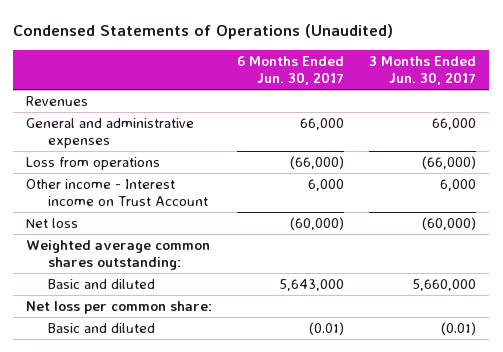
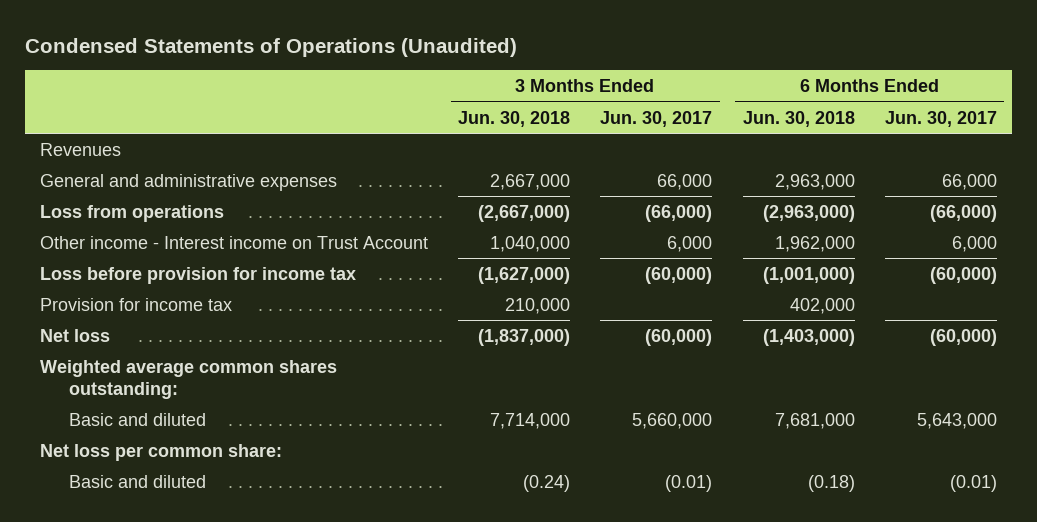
none -> [458,110,571,127] Jun. 30, 2018
none -> [742,110,855,127] Jun. 30, 2018
none -> [39,266,356,284] Loss before provision for income tax
none -> [39,297,232,311] Provision for income tax

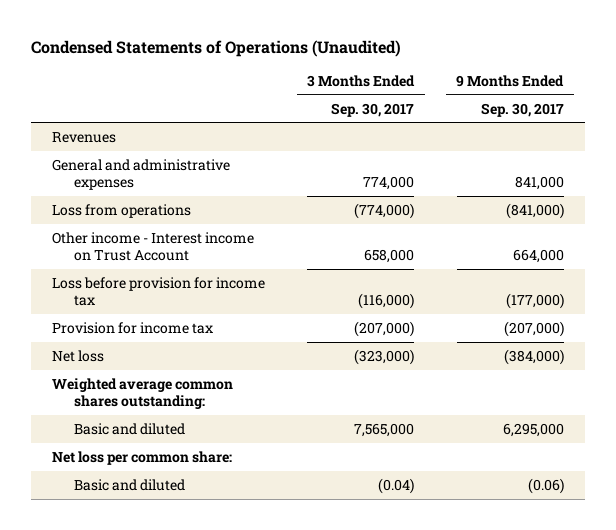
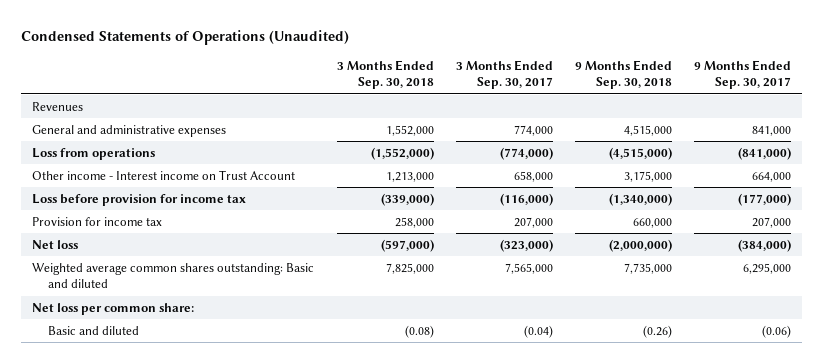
none -> [336,59,434,90] 3 Months Ended Sep. 30, 2018
none -> [574,59,672,90] 9 Months Ended Sep. 30, 2018
[354,320,415,337] (207,000) -> [513,216,553,228] 207,000
[503,320,564,337] (207,000) -> [752,216,792,228] 207,000
[52,377,234,410] Weighted average common shares outstanding: -> none
[73,422,185,435] Basic and diluted -> [32,262,315,289] Weighted average common shares outstanding: Basic and diluted

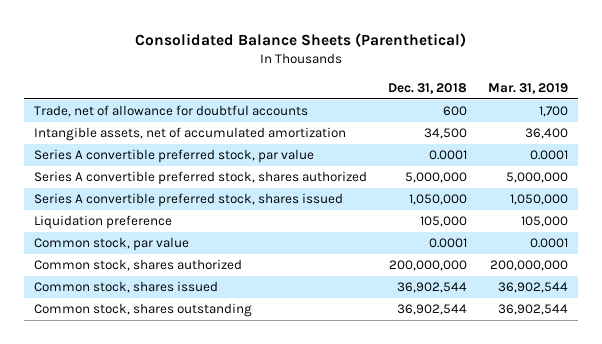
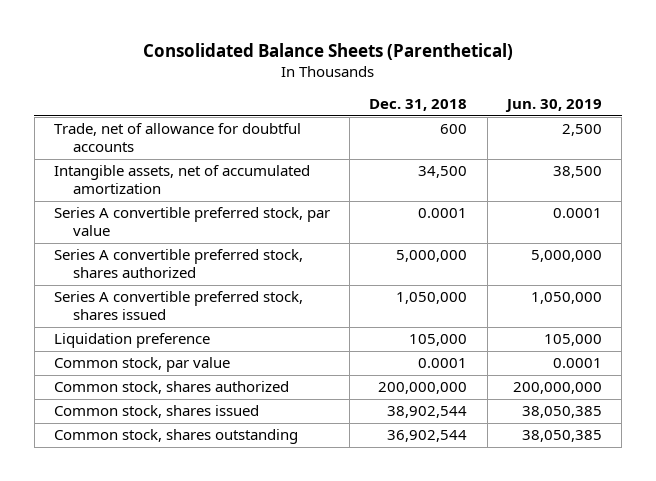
[487,82,568,94] Mar. 31, 2019 -> none
none -> [505,99,603,113] Jun. 30, 2019
[397,282,468,294] 36,902,544 -> [387,406,468,419] 38,902,544

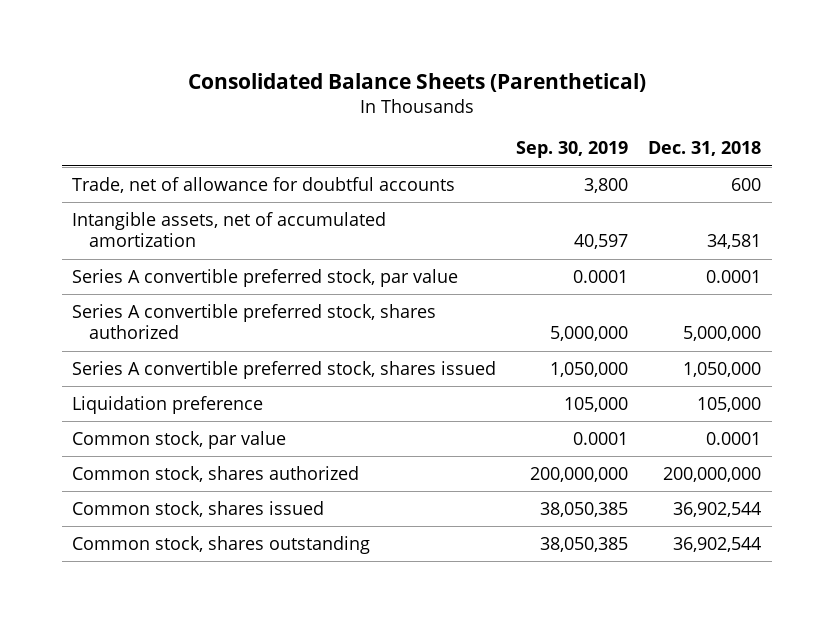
[505,99,603,113] Jun. 30, 2019 -> none
none -> [516,141,629,159] Sep. 30, 2019
[418,166,468,179] 34,500 -> [707,234,762,250] 34,581
[387,406,468,419] 38,902,544 -> [673,501,762,517] 36,902,544

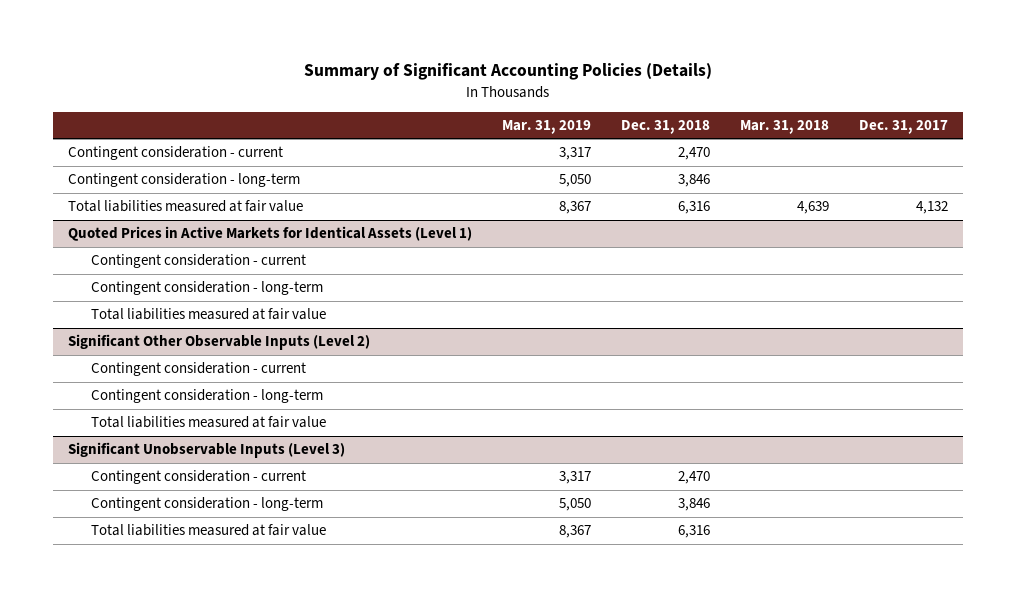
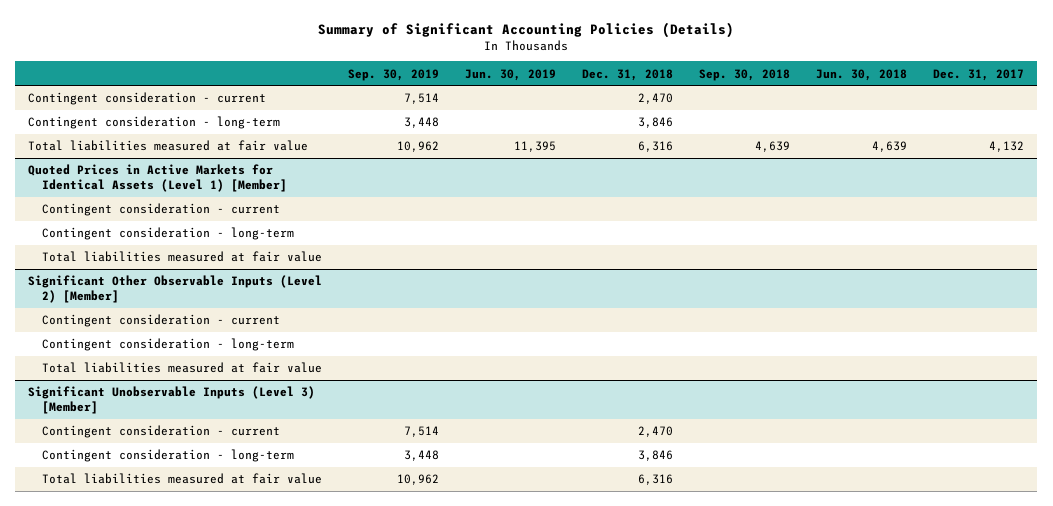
[501,119,591,134] Mar. 31, 2019 -> none
[739,119,829,134] Mar. 31, 2018 -> none
none -> [348,68,440,81] Sep. 30, 2019
none -> [465,68,557,81] Jun. 30, 2019
none -> [699,68,791,81] Sep. 30, 2018
none -> [816,68,908,81] Jun. 30, 2018
[67,226,472,242] Quoted Prices in Active Markets for Identical Assets (Level 1) -> [28,164,287,193] Quoted Prices in Active Markets for Identical Assets (Level 1) [Member]
[67,334,370,351] Significant Other Observable Inputs (Level 2) -> [28,275,323,304] Significant Other Observable Inputs (Level 2) [Member]
[67,442,345,459] Significant Unobservable Inputs (Level 3) -> [28,386,316,415] Significant Unobservable Inputs (Level 3) [Member]

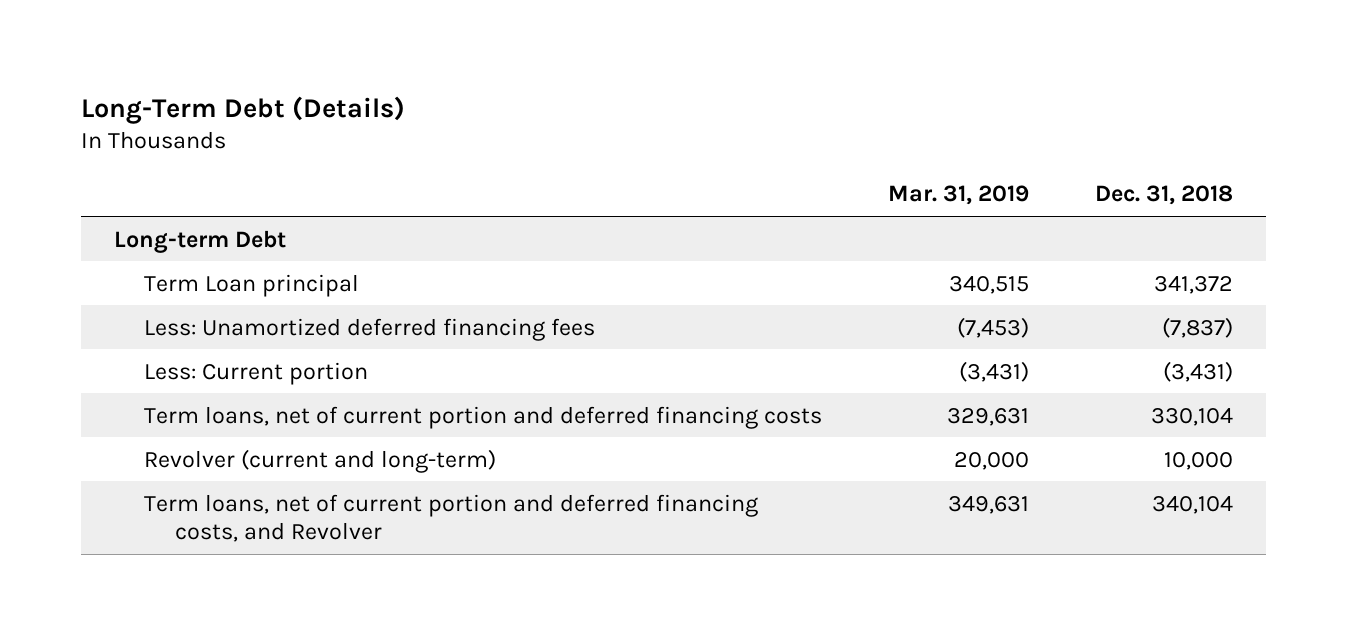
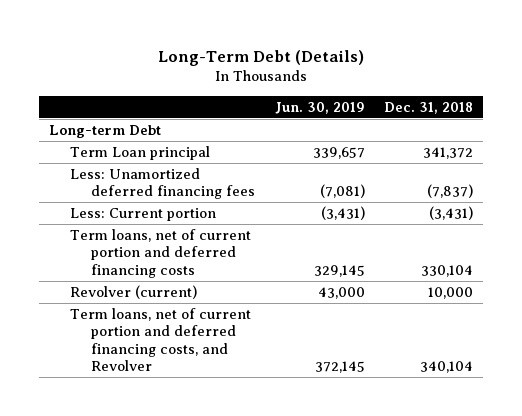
[888,185,1030,206] Mar. 31, 2019 -> none
none -> [274,101,365,114] Jun. 30, 2019
[144,448,497,473] Revolver (current and long-term) -> [70,284,198,299] Revolver (current)

